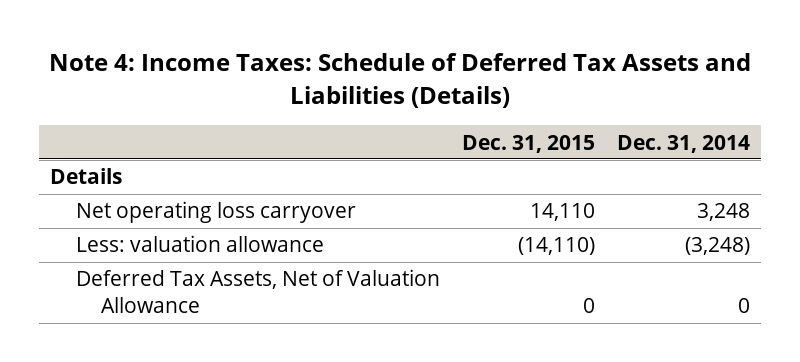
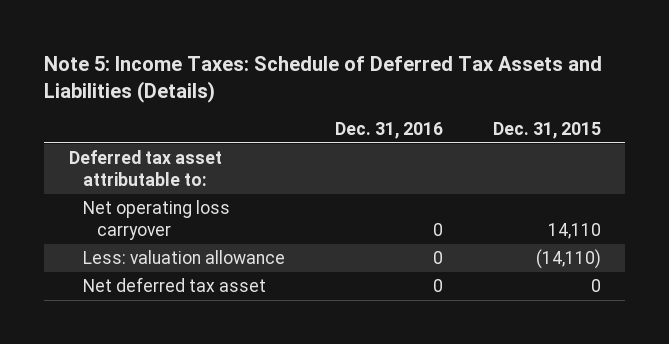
[48,53,751,109] Note 4: Income Taxes: Schedule of Deferred Tax Assets and Liabilities (Details) -> [43,55,602,103] Note 5: Income Taxes: Schedule of Deferred Tax Assets and Liabilities (Details)
[616,134,750,153] Dec. 31, 2014 -> none
none -> [334,122,443,140] Dec. 31, 2016
[49,168,122,185] Details -> none
none -> [68,149,222,186] Deferred tax asset attributable to:
[75,269,440,314] Deferred Tax Assets, Net of Valuation Allowance -> [82,276,266,292] Net deferred tax asset

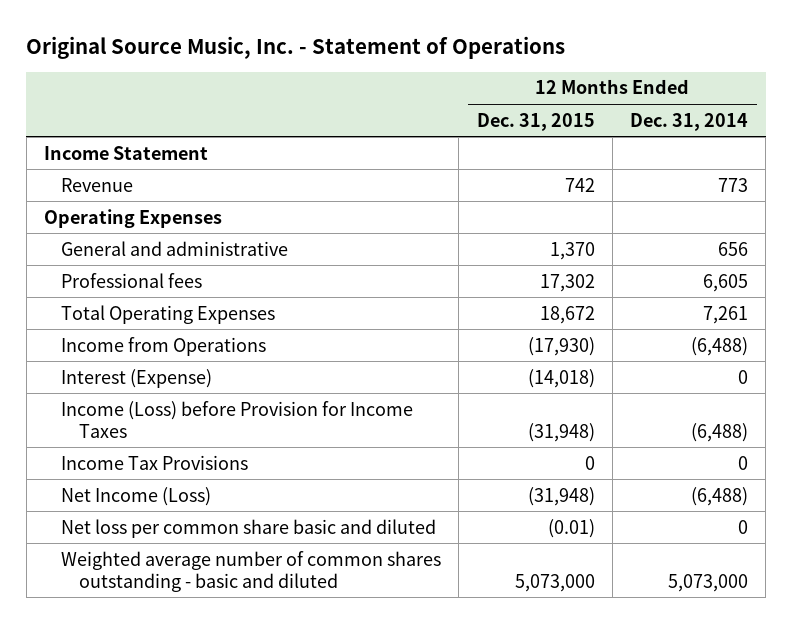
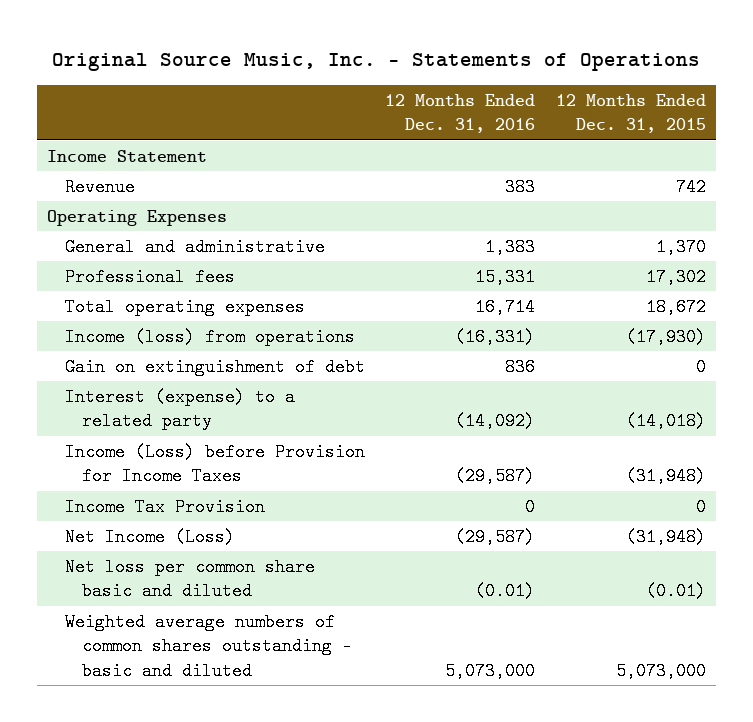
[26,35,566,59] Original Source Music, Inc. - Statement of Operations -> [52,53,701,72] Original Source Music, Inc. - Statements of Operations
[629,112,748,131] Dec. 31, 2014 -> none
none -> [385,93,536,134] 12 Months Ended Dec. 31, 2016
[61,304,276,324] Total Operating Expenses -> [64,297,305,316] Total operating expenses
[61,336,267,356] Income from Operations -> [64,327,355,346] Income (loss) from operations
none -> [64,357,365,376] Gain on extinguishment of debt
[61,368,213,388] Interest (Expense) -> [64,387,295,431] Interest (expense) to a related party
[61,454,249,470] Income Tax Provisions -> [64,497,265,516] Income Tax Provision
[61,550,442,592] Weighted average number of common shares outstanding - basic and diluted -> [64,612,353,680] Weighted average numbers of common shares outstanding - basic and diluted

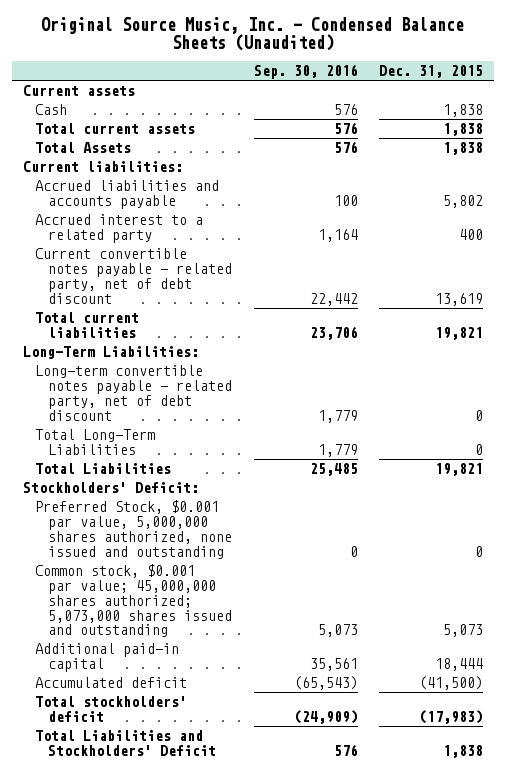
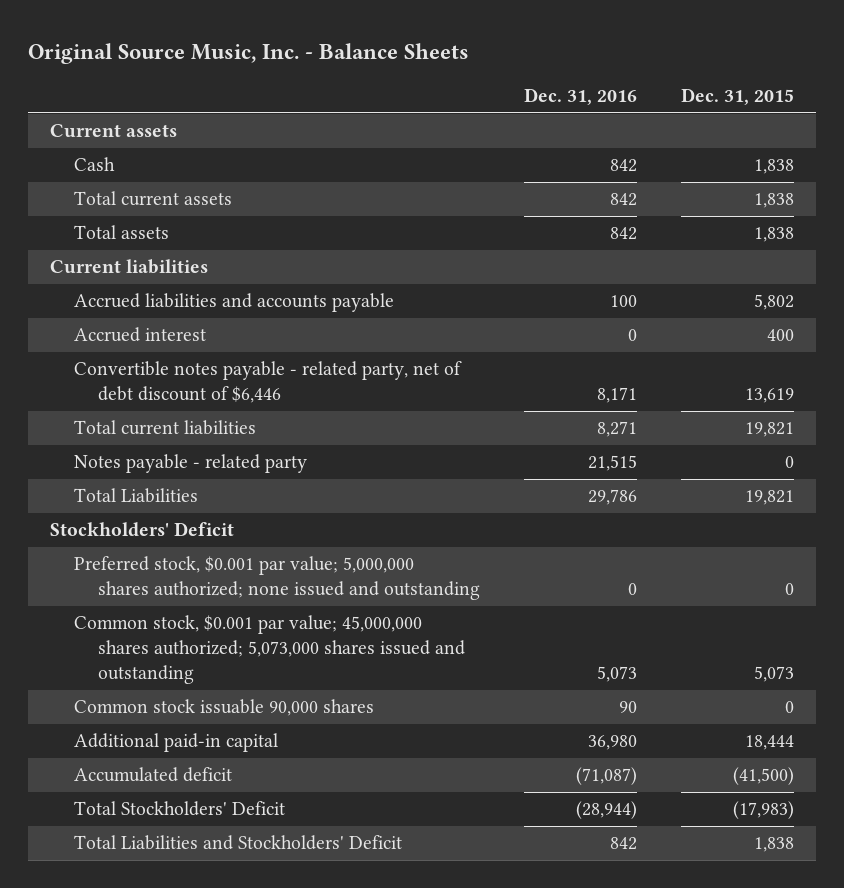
[40,16,464,52] Original Source Music, Inc. - Condensed Balance Sheets (Unaudited) -> [28,42,470,64] Original Source Music, Inc. - Balance Sheets
[253,64,358,80] Sep. 30, 2016 -> none
none -> [523,87,637,105] Dec. 31, 2016
[35,142,132,154] Total Assets -> [73,225,169,240] Total assets
[22,161,183,173] Current liabilities: -> [50,259,209,275] Current liabilities
[35,214,204,243] Accrued interest to a related party -> none
none -> [73,327,206,343] Accrued interest
[35,248,233,304] Current convertible notes payable - related party, net of debt discount -> [73,361,462,404] Convertible notes payable - related party, net of debt discount of $6,446
[22,346,199,360] Long-Term Liabilities: -> none
[35,365,233,421] Long-term convertible notes payable - related party, net of debt discount -> none
[35,429,156,455] Total Long-Term Liabilities -> none
none -> [73,454,307,474] Notes payable - related party
[22,482,199,494] Stockholders' Deficit: -> [50,522,235,538] Stockholders' Deficit
[35,500,233,559] Preferred Stock, $0.001 par value, 5,000,000 shares authorized, none issued and outstanding -> [73,556,480,601] Preferred stock, $0.001 par value; 5,000,000 shares authorized; none issued and outstanding
none -> [73,699,374,717] Common stock issuable 90,000 shares
[35,696,188,722] Total stockholders' deficit -> [73,801,285,817] Total Stockholders' Deficit

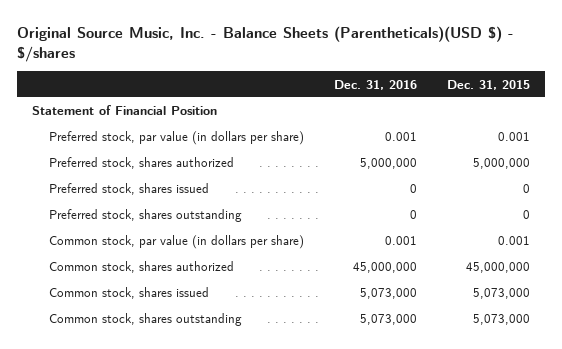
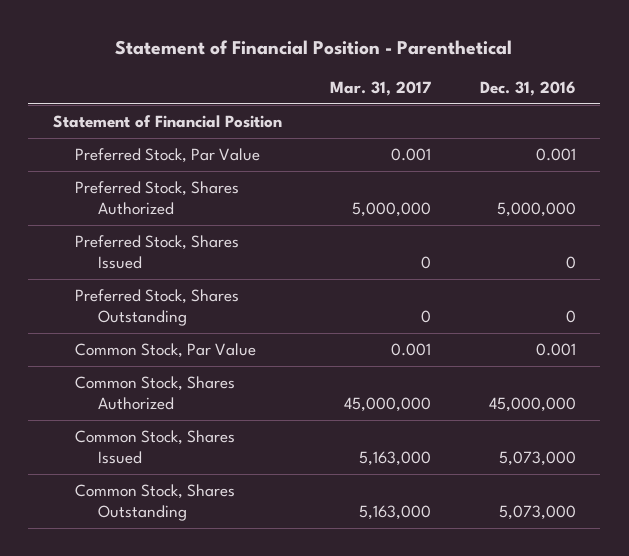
[17,25,515,63] Original Source Music, Inc. - Balance Sheets (Parentheticals)(USD $) - $/shares -> [115,40,513,56] Statement of Financial Position - Parenthetical
[446,79,530,90] Dec. 31, 2015 -> none
none -> [330,81,432,97] Mar. 31, 2017
[48,131,304,146] Preferred stock, par value (in dollars per share) -> [75,147,261,163] Preferred Stock, Par Value
[48,157,234,170] Preferred stock, shares authorized -> [75,180,240,216] Preferred Stock, Shares Authorized
[48,183,209,196] Preferred stock, shares issued -> [75,234,240,270] Preferred Stock, Shares Issued
[48,209,242,223] Preferred stock, shares outstanding -> [75,288,240,327] Preferred Stock, Shares Outstanding
[48,235,304,250] Common stock, par value (in dollars per share) -> [75,342,257,358] Common Stock, Par Value
[48,261,234,274] Common stock, shares authorized -> [75,375,236,411] Common Stock, Shares Authorized
[48,287,209,300] Common stock, shares issued -> [75,429,236,465] Common Stock, Shares Issued
[48,313,242,327] Common stock, shares outstanding -> [75,483,236,522] Common Stock, Shares Outstanding

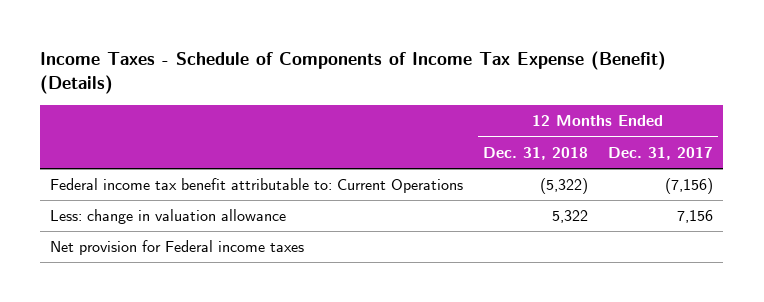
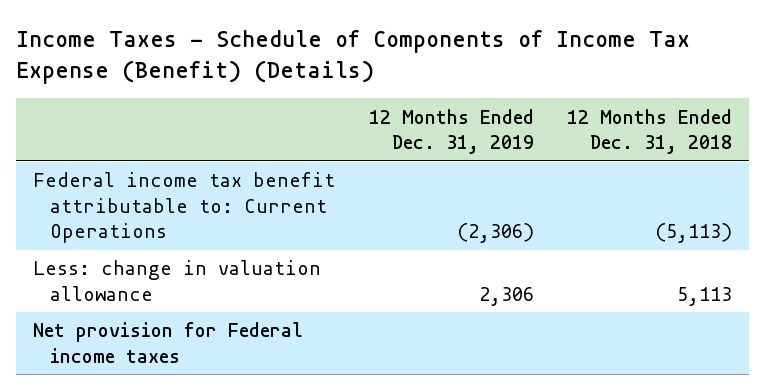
[608,146,714,160] Dec. 31, 2017 -> none
none -> [368,108,534,155] 12 Months Ended Dec. 31, 2019
[540,178,589,195] (5,322) -> [655,223,733,244] (5,113)
[552,210,589,224] 5,322 -> [677,286,733,306] 5,113

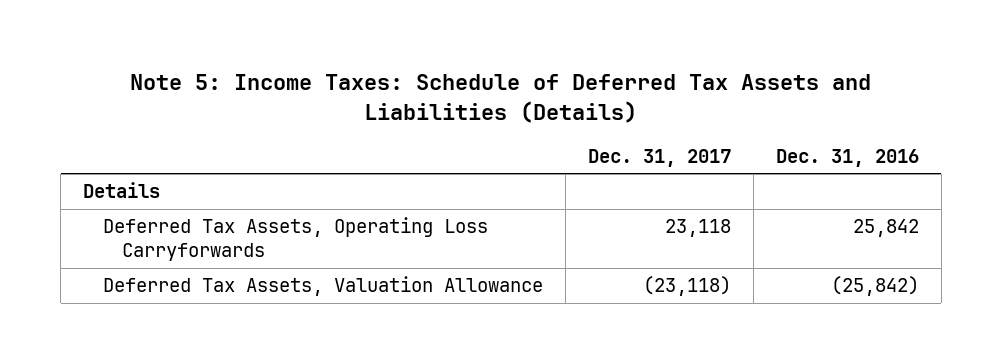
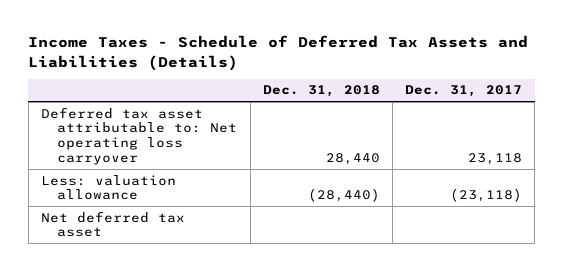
[129,74,871,123] Note 5: Income Taxes: Schedule of Deferred Tax Assets and Liabilities (Details) -> [28,35,529,71] Income Taxes - Schedule of Deferred Tax Assets and Liabilities (Details)
[775,149,919,168] Dec. 31, 2016 -> none
none -> [262,85,380,98] Dec. 31, 2018
[83,182,161,199] Details -> none
[102,217,488,262] Deferred Tax Assets, Operating Loss Carryforwards -> [41,106,238,166] Deferred tax asset attributable to: Net operating loss carryover
[102,276,543,297] Deferred Tax Assets, Valuation Allowance -> [41,174,177,201] Less: valuation allowance
none -> [41,210,186,238] Net deferred tax asset

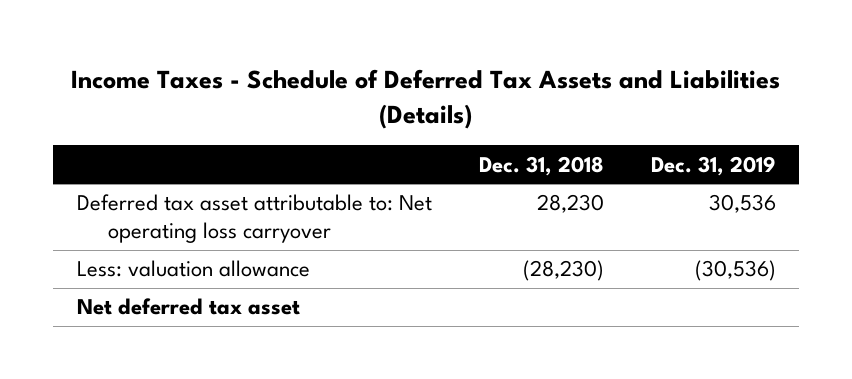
[405,85,523,98] Dec. 31, 2017 -> none
none -> [650,155,776,176] Dec. 31, 2019
[325,153,380,166] 28,440 -> [536,194,604,214] 28,230
[307,188,380,203] (28,440) -> [522,260,604,282] (28,230)

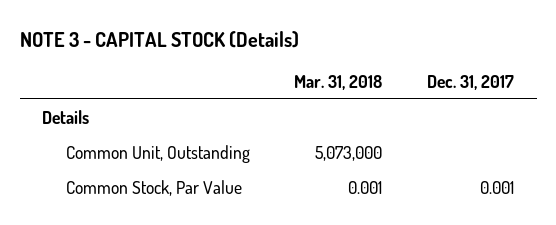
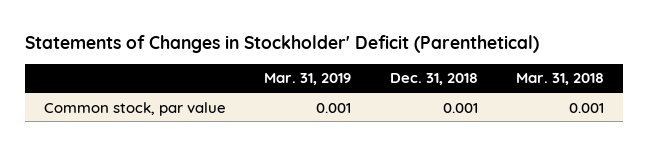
[19,30,299,48] NOTE 3 - CAPITAL STOCK (Details) -> [25,34,540,53] Statements of Changes in Stockholder' Deficit (Parenthetical)
[427,74,515,90] Dec. 31, 2017 -> none
none -> [264,73,352,86] Mar. 31, 2019
none -> [389,73,478,86] Dec. 31, 2018
[42,109,90,124] Details -> none
[65,144,250,163] Common Unit, Outstanding -> none
[65,179,242,196] Common Stock, Par Value -> [44,101,227,116] Common stock, par value

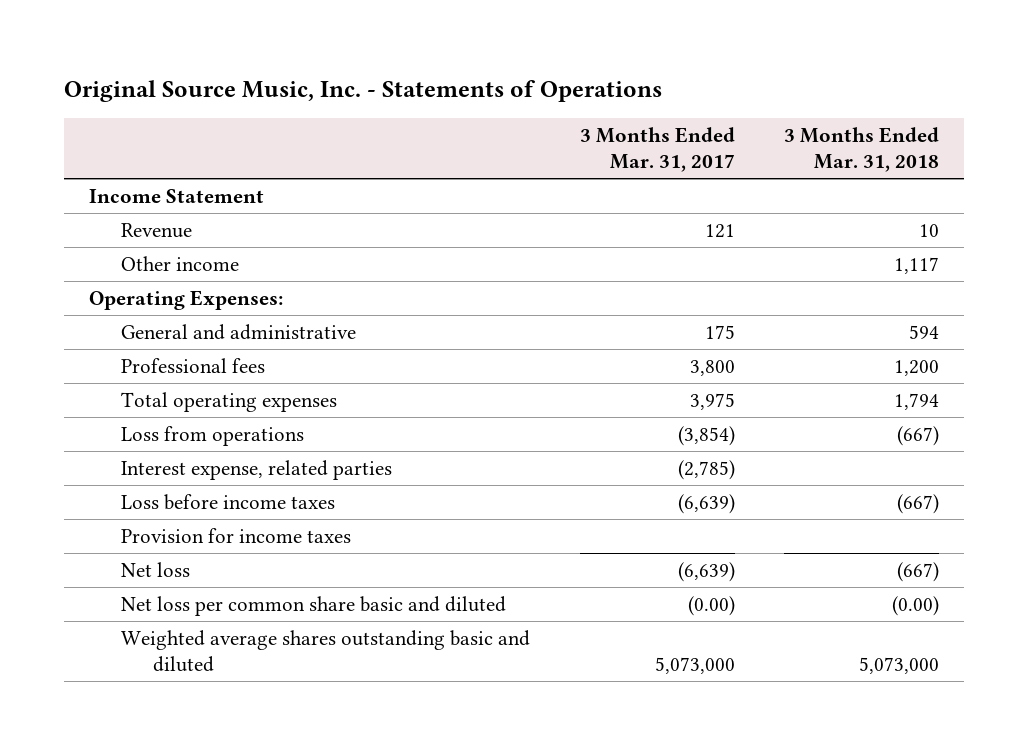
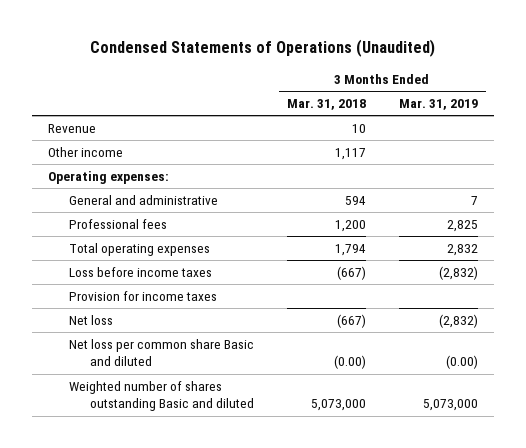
[63,79,662,102] Original Source Music, Inc. - Statements of Operations -> [89,39,435,58] Condensed Statements of Operations (Unaudited)
[579,126,735,173] 3 Months Ended Mar. 31, 2017 -> none
none -> [398,98,478,110] Mar. 31, 2019
[88,188,264,203] Income Statement -> none
[88,289,283,310] Operating Expenses: -> [48,170,170,184] Operating expenses:
[120,425,304,446] Loss from operations -> none
[120,459,392,480] Interest expense, related parties -> none
[120,595,506,616] Net loss per common share basic and diluted -> [69,338,255,367] Net loss per common share Basic and diluted
[120,629,530,673] Weighted average shares outstanding basic and diluted -> [69,380,255,412] Weighted number of shares outstanding Basic and diluted

